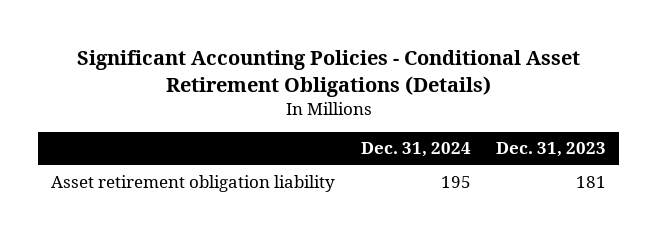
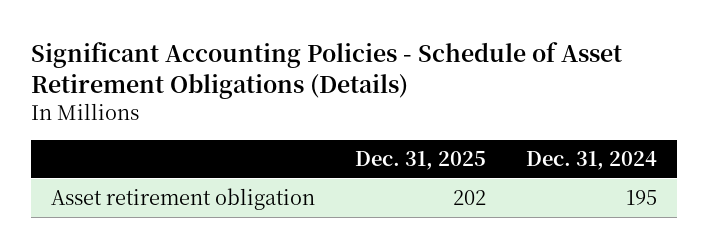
[76,49,580,97] Significant Accounting Policies - Conditional Asset Retirement Obligations (Details) -> [31,41,623,99] Significant Accounting Policies - Schedule of Asset Retirement Obligations (Details)
[496,142,607,158] Dec. 31, 2023 -> none
none -> [354,150,486,170] Dec. 31, 2025
[50,175,335,193] Asset retirement obligation liability -> [50,188,315,211] Asset retirement obligation

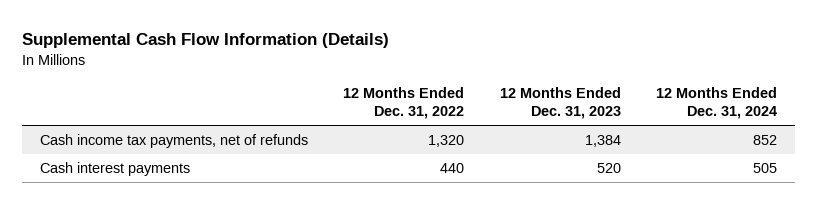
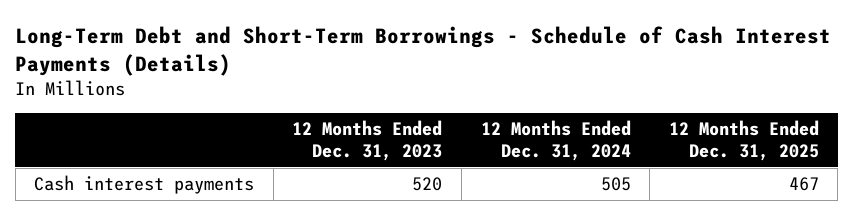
[22,32,390,48] Supplemental Cash Flow Information (Details) -> [15,25,832,76] Long-Term Debt and Short-Term Borrowings - Schedule of Cash Interest Payments (Details)
[343,87,465,120] 12 Months Ended Dec. 31, 2022 -> none
none -> [668,120,819,161] 12 Months Ended Dec. 31, 2025
[39,133,308,148] Cash income tax payments, net of refunds -> none

